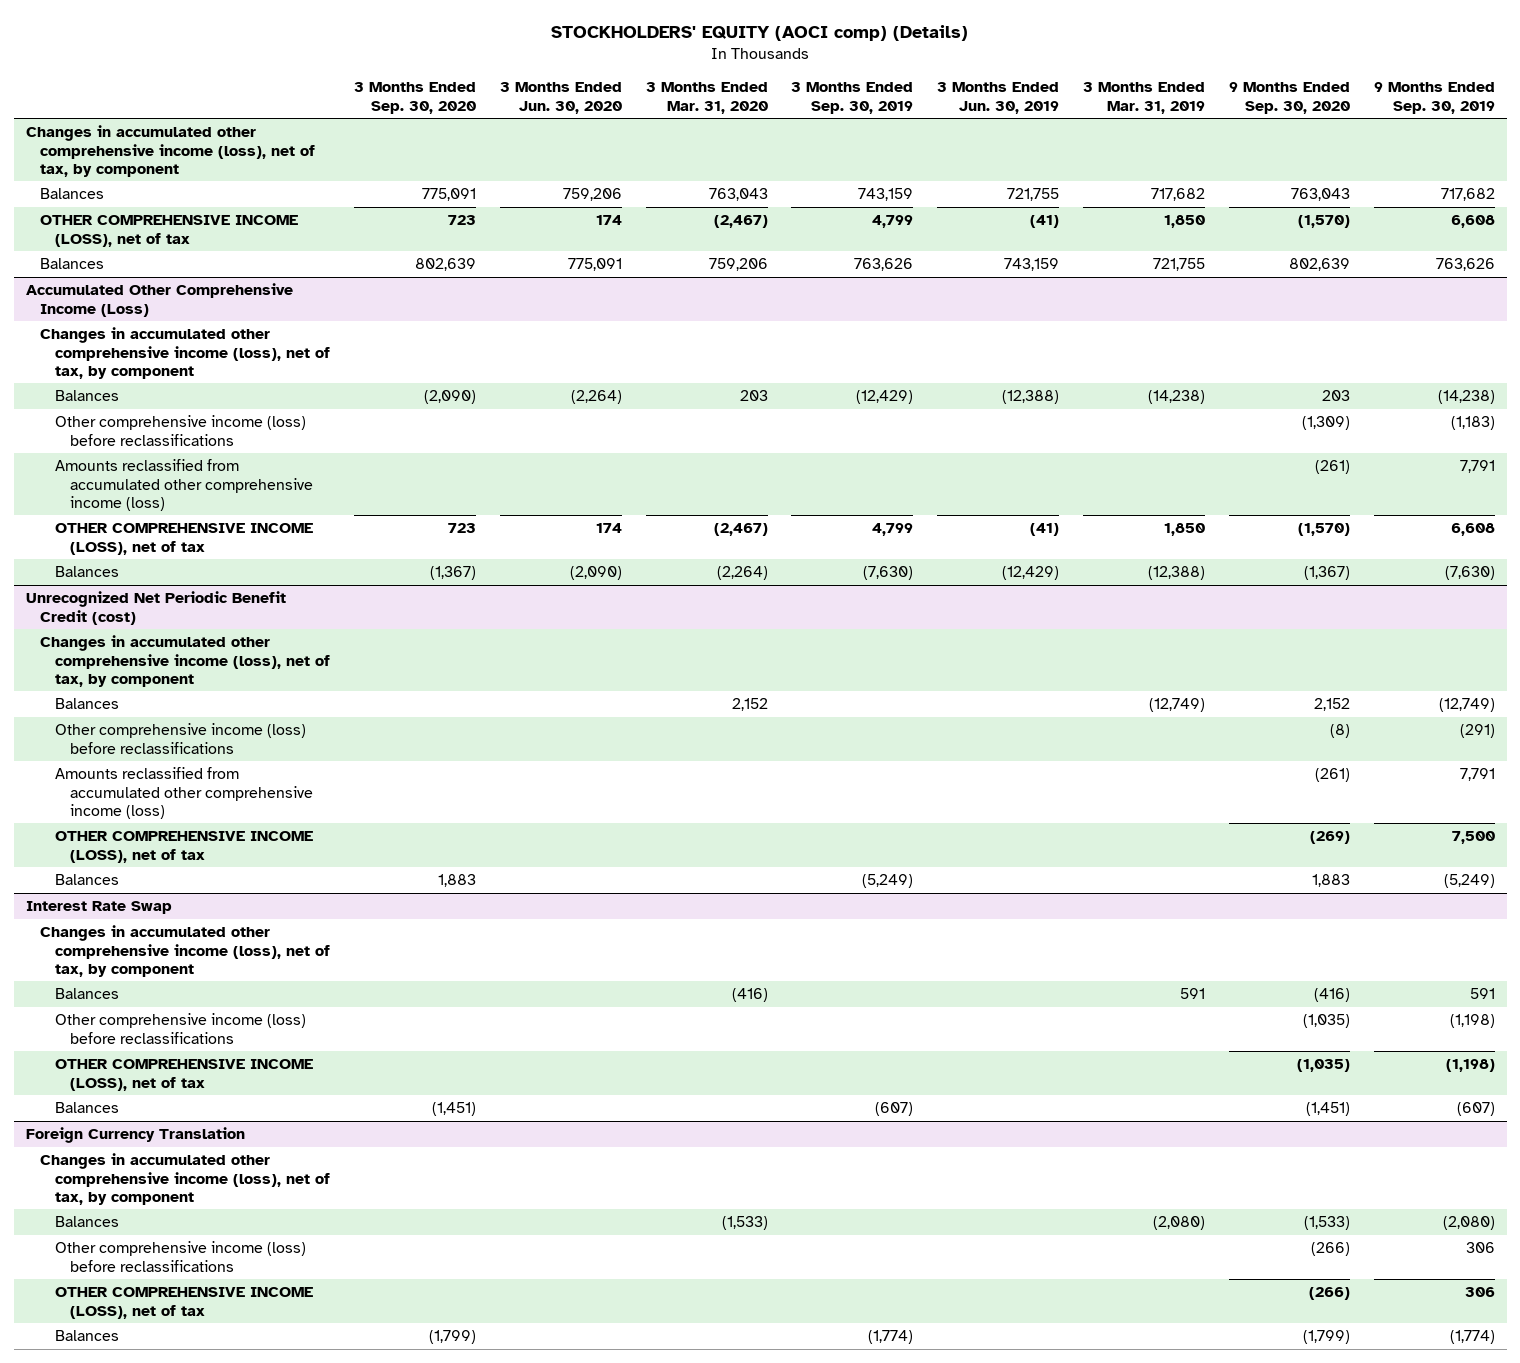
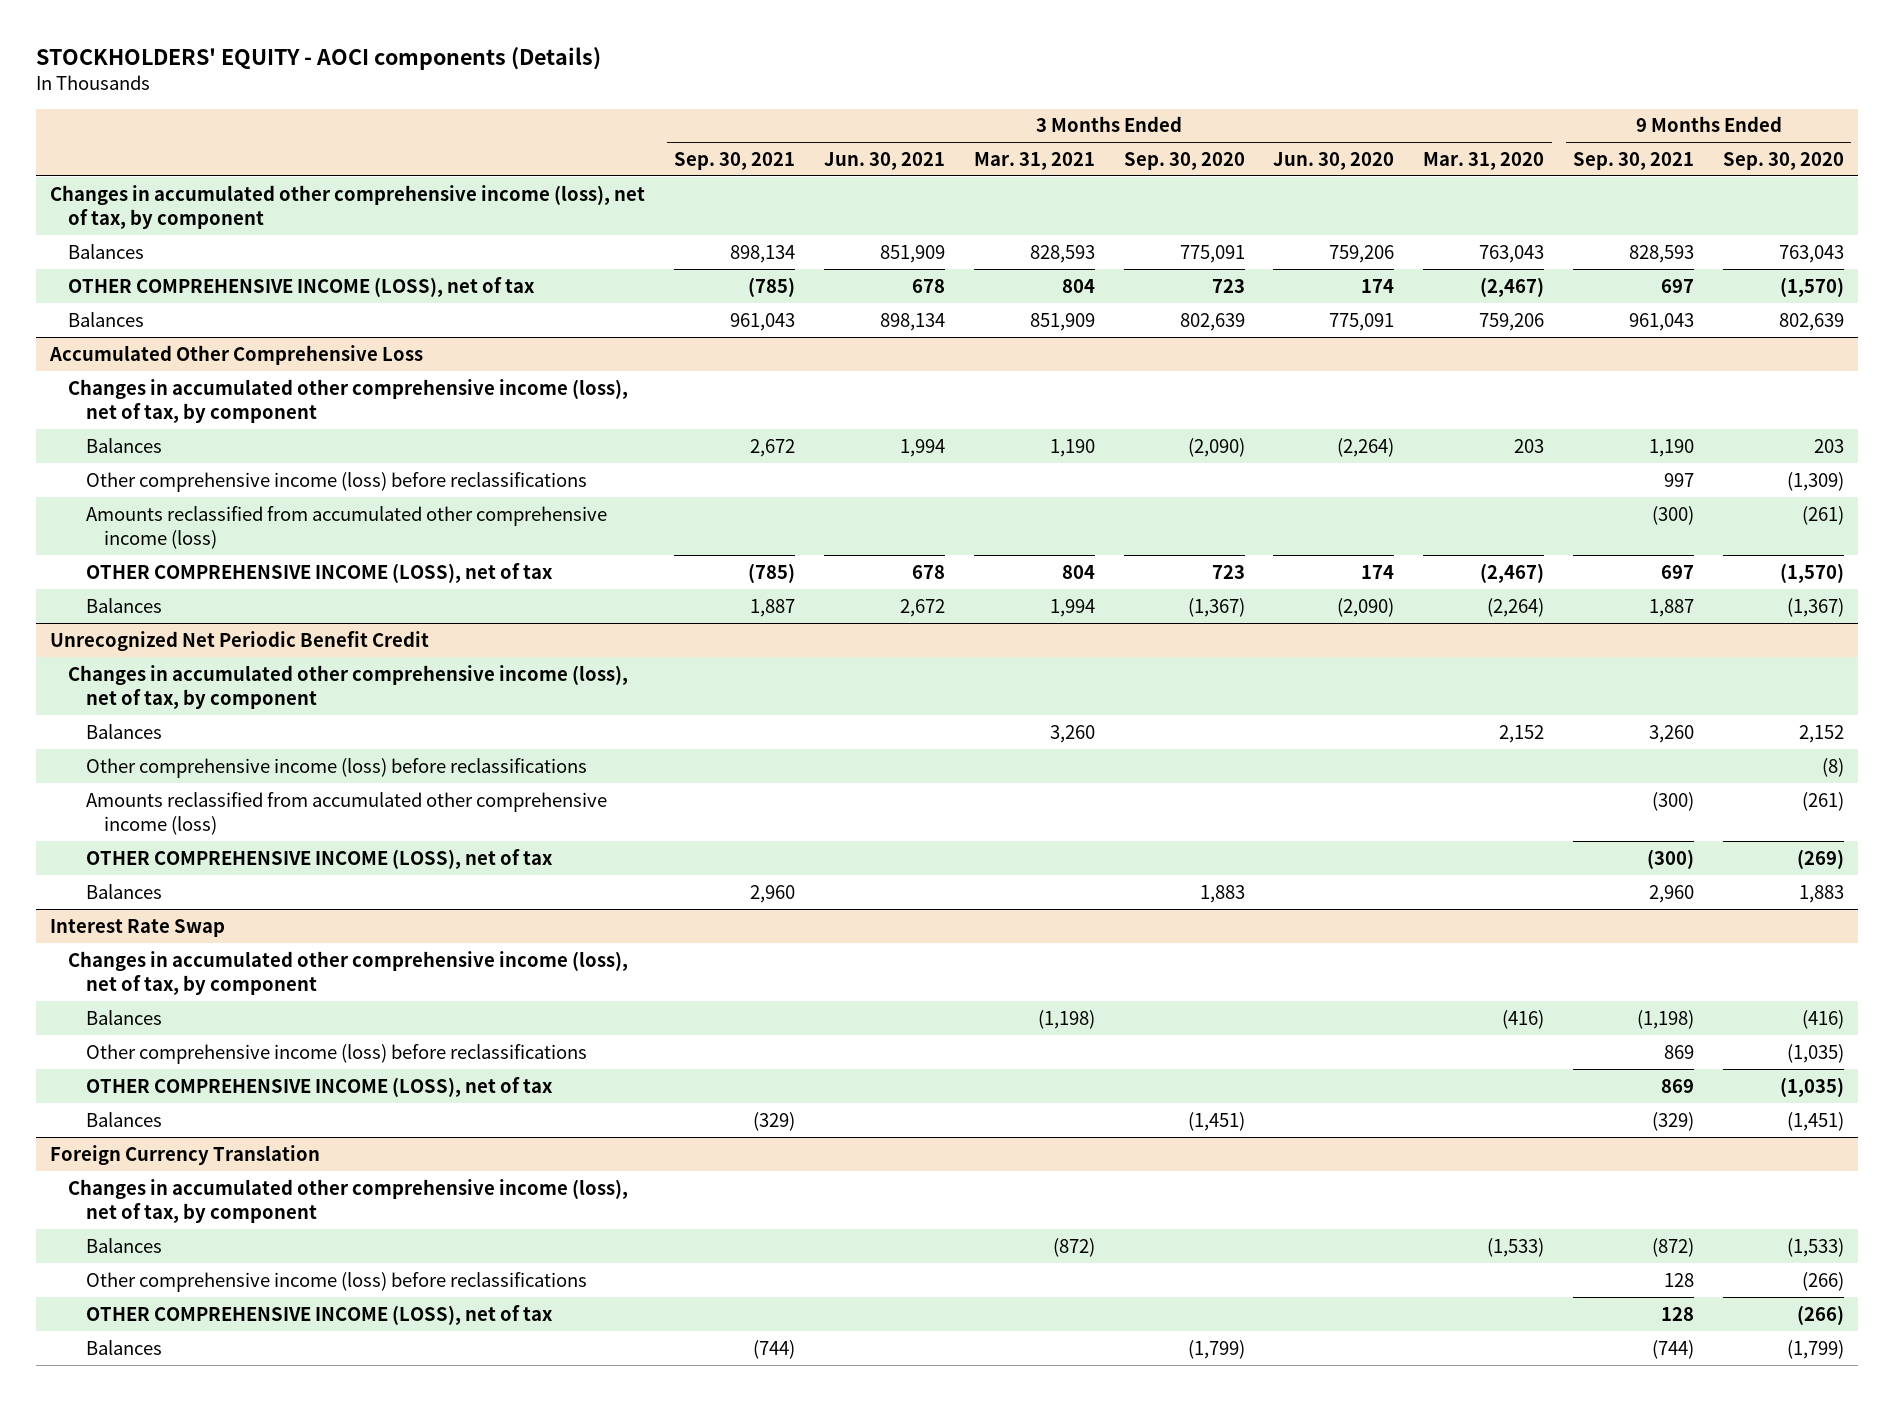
[551,24,969,41] STOCKHOLDERS' EQUITY (AOCI comp) (Details) -> [35,46,601,70] STOCKHOLDERS' EQUITY - AOCI components (Details)
[791,82,914,114] 3 Months Ended Sep. 30, 2019 -> none
[937,82,1060,114] 3 Months Ended Jun. 30, 2019 -> none
[1083,82,1206,114] 3 Months Ended Mar. 31, 2019 -> none
[1373,82,1495,114] 9 Months Ended Sep. 30, 2019 -> none
none -> [673,151,795,170] Sep. 30, 2021
none -> [823,151,945,170] Jun. 30, 2021
none -> [973,151,1095,170] Mar. 31, 2021
none -> [1573,151,1695,170] Sep. 30, 2021
[25,283,293,317] Accumulated Other Comprehensive Income (Loss) -> [49,344,424,365] Accumulated Other Comprehensive Loss
[25,591,286,625] Unrecognized Net Periodic Benefit Credit (cost) -> [50,630,430,651] Unrecognized Net Periodic Benefit Credit

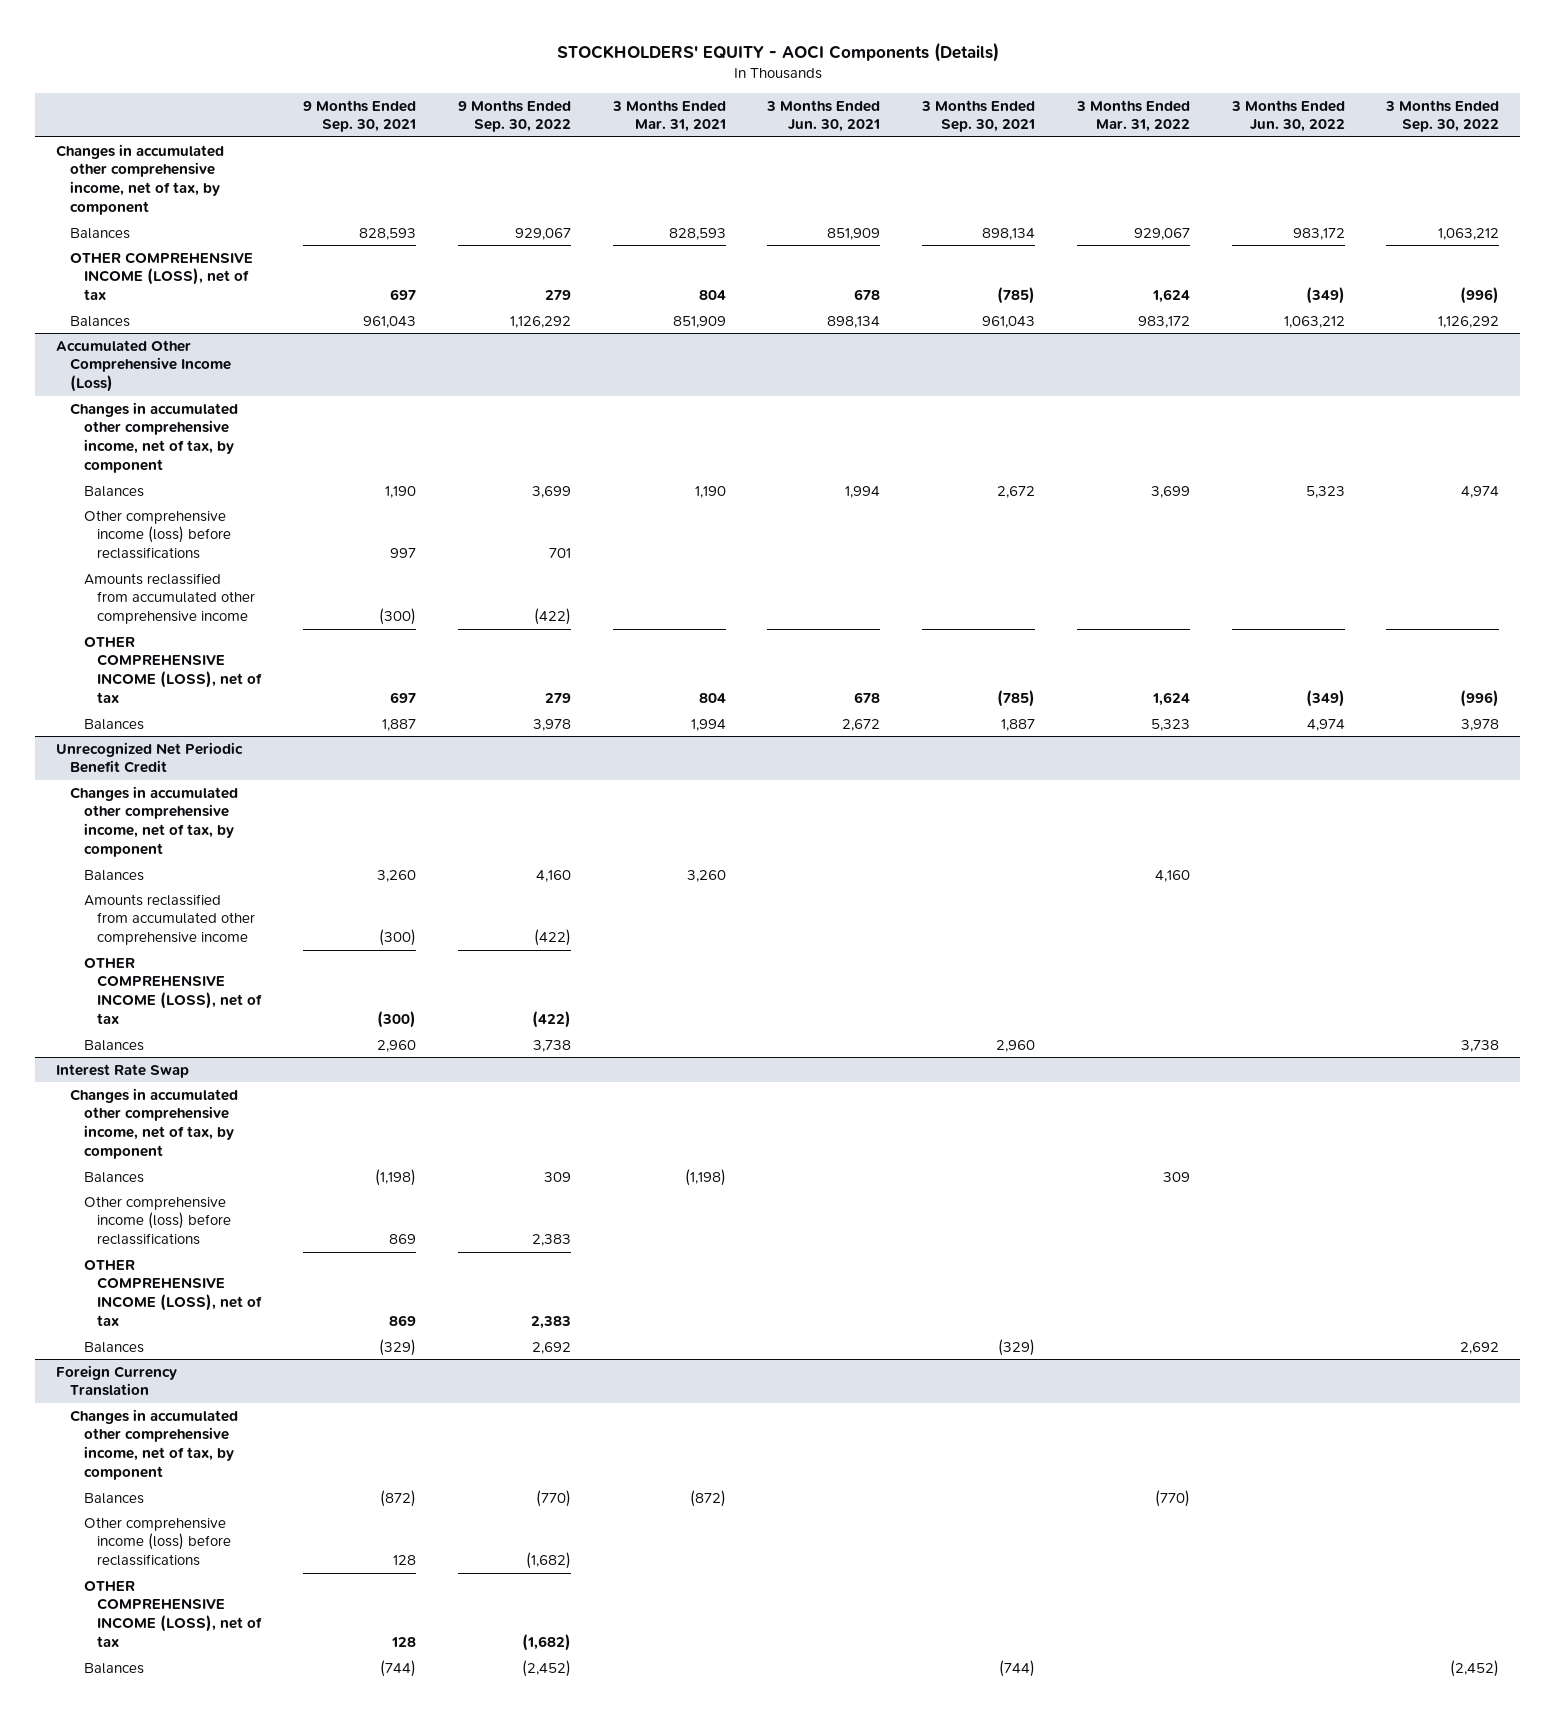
[35,46,601,70] STOCKHOLDERS' EQUITY - AOCI components (Details) -> [556,42,999,63] STOCKHOLDERS' EQUITY - AOCI Components (Details)
[1123,151,1245,170] Sep. 30, 2020 -> none
[1273,151,1395,170] Jun. 30, 2020 -> none
[1423,151,1545,170] Mar. 31, 2020 -> none
[1723,151,1845,170] Sep. 30, 2020 -> none
none -> [457,99,571,133] 9 Months Ended Sep. 30, 2022
none -> [1075,99,1190,133] 3 Months Ended Mar. 31, 2022
none -> [1230,99,1345,133] 3 Months Ended Jun. 30, 2022
none -> [1385,99,1500,133] 3 Months Ended Sep. 30, 2022
[50,184,646,229] Changes in accumulated other comprehensive income (loss), net of tax, by component -> [56,143,225,215] Changes in accumulated other comprehensive income, net of tax, by component
[49,344,424,365] Accumulated Other Comprehensive Loss -> [56,339,231,393] Accumulated Other Comprehensive Income (Loss)
[68,378,629,423] Changes in accumulated other comprehensive income (loss), net of tax, by component -> [69,401,238,473] Changes in accumulated other comprehensive income, net of tax, by component
[86,505,608,549] Amounts reclassified from accumulated other comprehensive income (loss) -> [83,572,256,625] Amounts reclassified from accumulated other comprehensive income
[68,664,629,709] Changes in accumulated other comprehensive income (loss), net of tax, by component -> [69,785,238,857] Changes in accumulated other comprehensive income, net of tax, by component
[86,757,588,778] Other comprehensive income (loss) before reclassifications -> none
[86,791,608,835] Amounts reclassified from accumulated other comprehensive income (loss) -> [83,893,256,946] Amounts reclassified from accumulated other comprehensive income
[68,950,629,995] Changes in accumulated other comprehensive income (loss), net of tax, by component -> [69,1087,238,1159] Changes in accumulated other comprehensive income, net of tax, by component
[68,1178,629,1223] Changes in accumulated other comprehensive income (loss), net of tax, by component -> [69,1408,238,1480] Changes in accumulated other comprehensive income, net of tax, by component

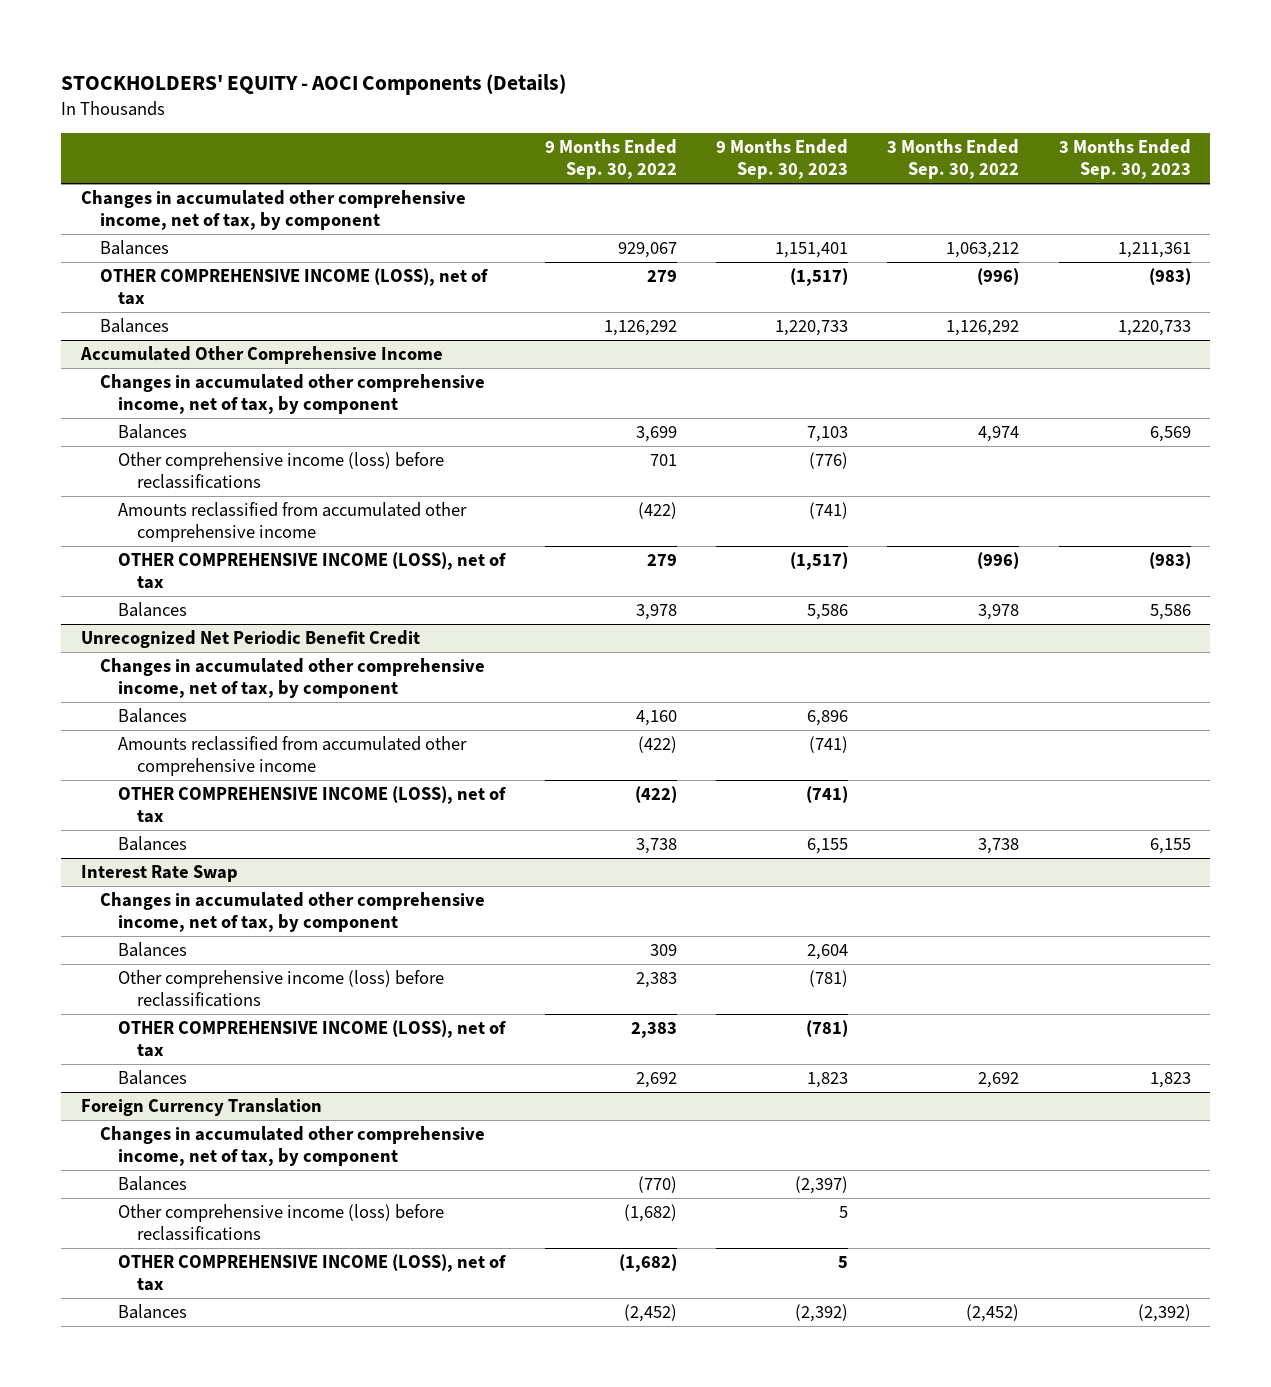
[303,99,417,133] 9 Months Ended Sep. 30, 2021 -> none
[611,99,726,133] 3 Months Ended Mar. 31, 2021 -> none
[766,99,881,133] 3 Months Ended Jun. 30, 2021 -> none
[921,99,1036,133] 3 Months Ended Sep. 30, 2021 -> none
[1075,99,1190,133] 3 Months Ended Mar. 31, 2022 -> none
[1230,99,1345,133] 3 Months Ended Jun. 30, 2022 -> none
none -> [716,139,849,180] 9 Months Ended Sep. 30, 2023
none -> [1058,139,1191,180] 3 Months Ended Sep. 30, 2023
[56,339,231,393] Accumulated Other Comprehensive Income (Loss) -> [79,346,443,365] Accumulated Other Comprehensive Income

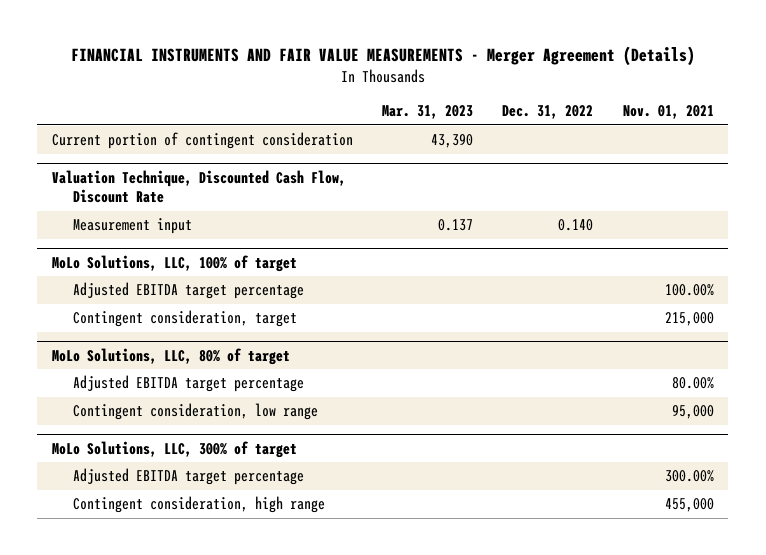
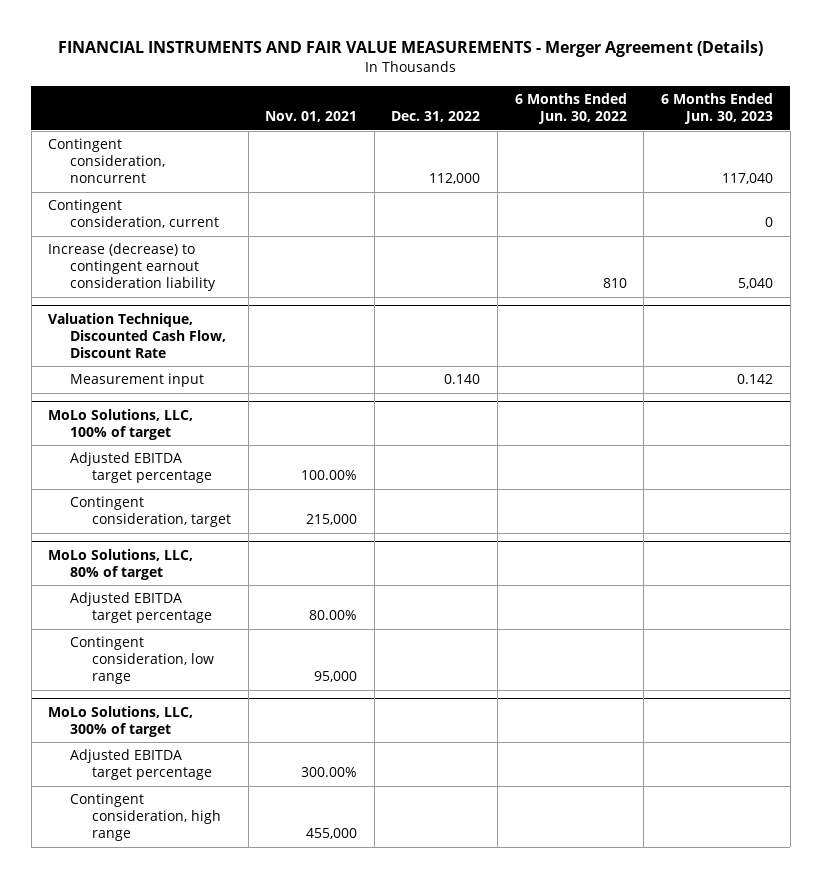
[382,105,474,120] Mar. 31, 2023 -> none
none -> [514,93,627,125] 6 Months Ended Jun. 30, 2022
none -> [660,93,773,125] 6 Months Ended Jun. 30, 2023
none -> [48,138,166,184] Contingent consideration, noncurrent
[51,132,353,150] Current portion of contingent consideration -> [48,199,220,229] Contingent consideration, current
none -> [48,243,217,292] Increase (decrease) to contingent earnout consideration liability

